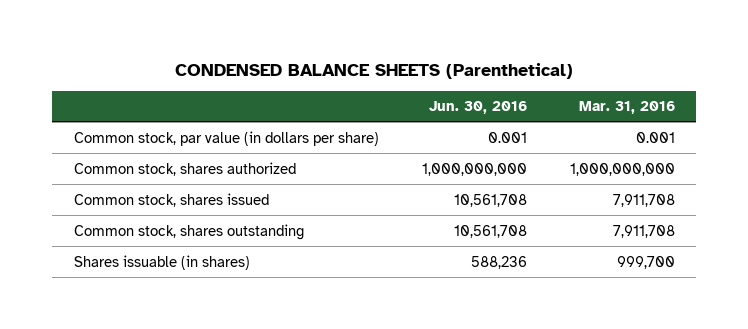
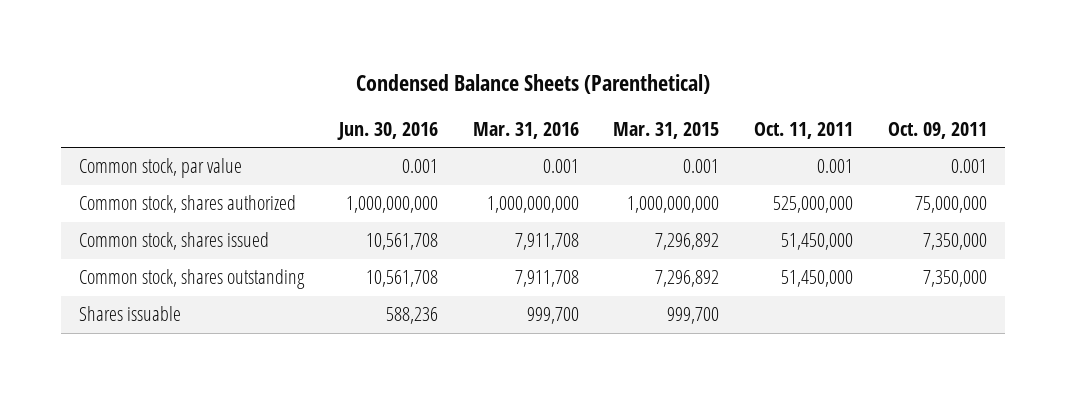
[175,62,574,79] CONDENSED BALANCE SHEETS (Parenthetical) -> [356,74,711,95] Condensed Balance Sheets (Parenthetical)
none -> [613,121,720,139] Mar. 31, 2015
none -> [754,121,854,139] Oct. 11, 2011
none -> [888,121,988,139] Oct. 09, 2011
[73,130,379,146] Common stock, par value (in dollars per share) -> [78,158,242,179] Common stock, par value
[73,254,250,270] Shares issuable (in shares) -> [78,306,181,322] Shares issuable

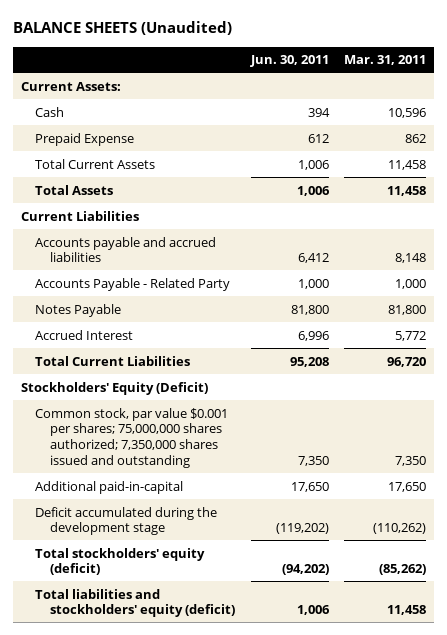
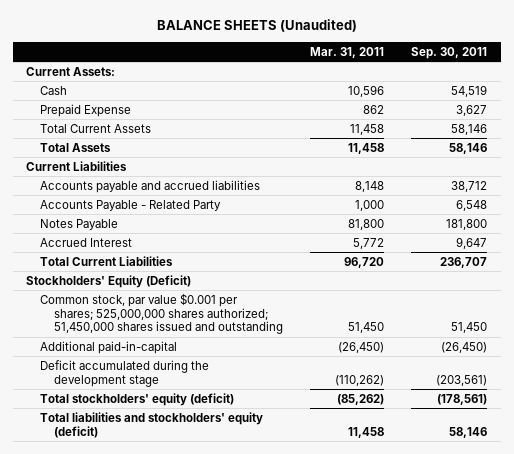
[249,55,329,68] Jun. 30, 2011 -> none
none -> [411,46,488,59] Sep. 30, 2011
[35,407,229,468] Common stock, par value $0.001 per shares; 75,000,000 shares authorized; 7,350,000 shares issued and outstanding -> [40,292,284,335] Common stock, par value $0.001 per shares; 525,000,000 shares authorized; 51,450,000 shares issued and outstanding
[395,455,427,466] 7,350 -> [348,322,385,334] 51,450
[388,481,427,492] 17,650 -> [338,341,385,353] (26,450)

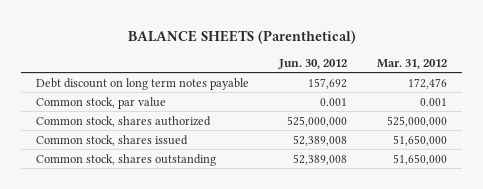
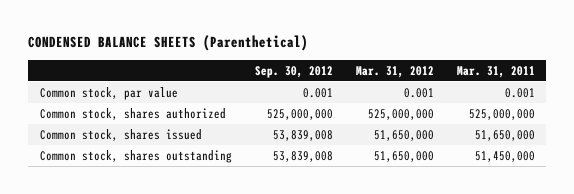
[127,29,356,44] BALANCE SHEETS (Parenthetical) -> [28,35,309,52] CONDENSED BALANCE SHEETS (Parenthetical)
[278,58,348,69] Jun. 30, 2012 -> none
none -> [254,65,333,78] Sep. 30, 2012
none -> [456,65,535,78] Mar. 31, 2011
[36,77,250,90] Debt discount on long term notes payable -> none

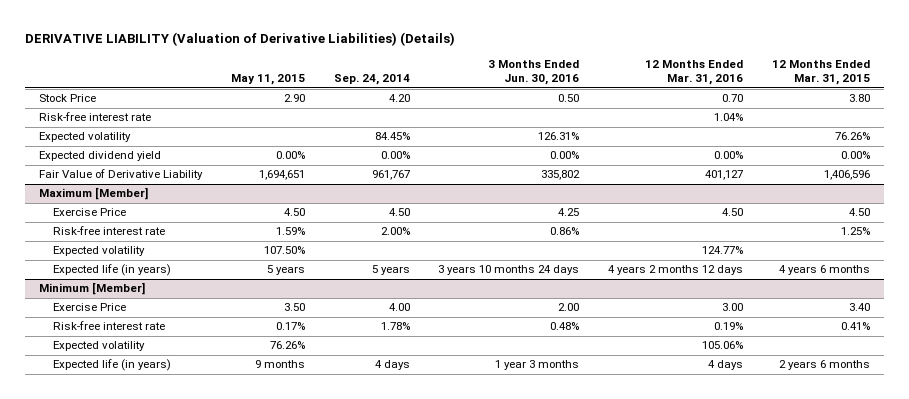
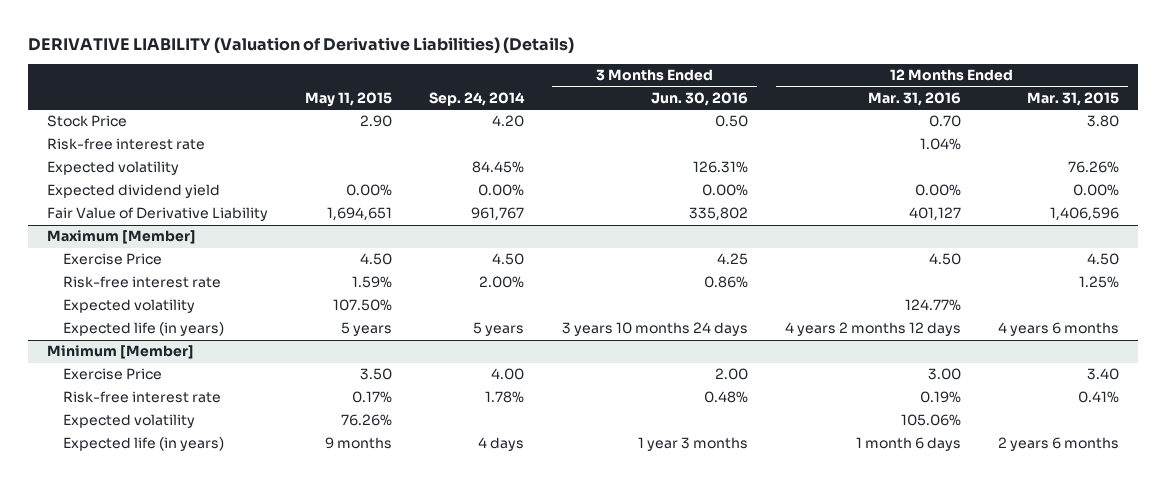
[708,360,744,371] 4 days -> [855,437,961,452] 1 month 6 days

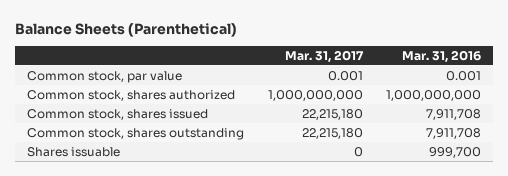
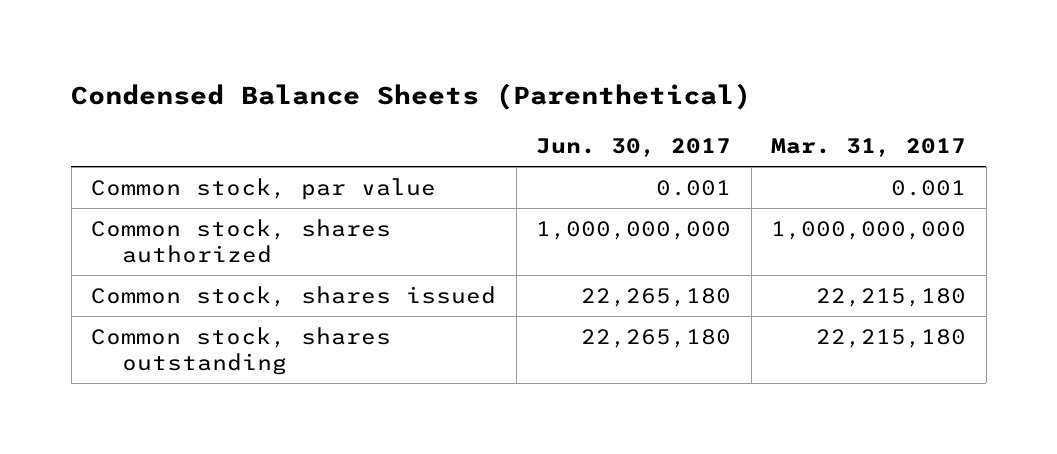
[15,22,238,37] Balance Sheets (Parenthetical) -> [71,82,752,110] Condensed Balance Sheets (Parenthetical)
[402,49,482,63] Mar. 31, 2016 -> none
none -> [536,138,732,158] Jun. 30, 2017
[27,146,121,157] Shares issuable -> none

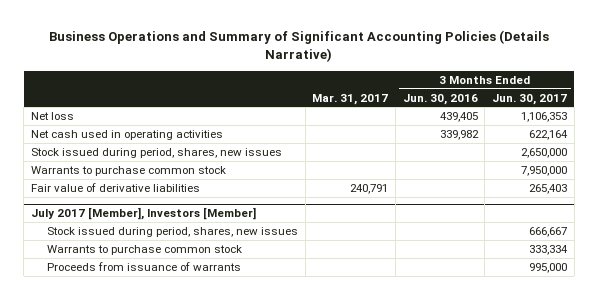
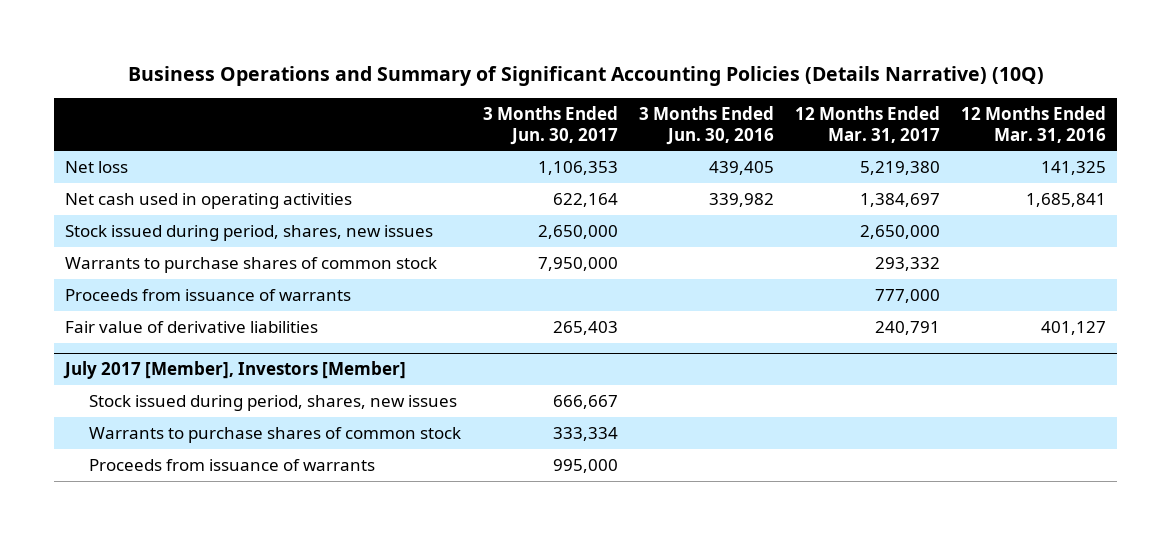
[48,30,549,63] Business Operations and Summary of Significant Accounting Policies (Details Narrative) -> [127,65,1044,86] Business Operations and Summary of Significant Accounting Policies (Details Narrative) (10Q)
[312,93,389,105] Mar. 31, 2017 -> none
none -> [795,105,941,143] 12 Months Ended Mar. 31, 2017
none -> [961,105,1107,143] 12 Months Ended Mar. 31, 2016
[30,165,226,176] Warrants to purchase common stock -> [65,257,438,274] Warrants to purchase shares of common stock
none -> [65,289,352,302] Proceeds from issuance of warrants
[46,244,242,255] Warrants to purchase common stock -> [89,427,462,444] Warrants to purchase shares of common stock

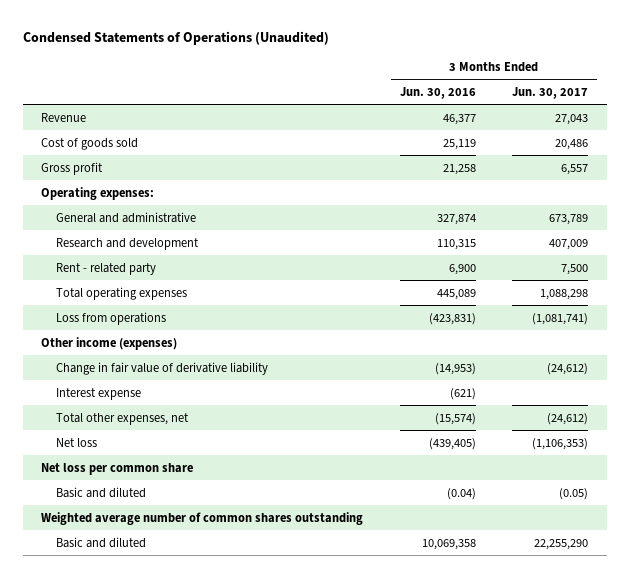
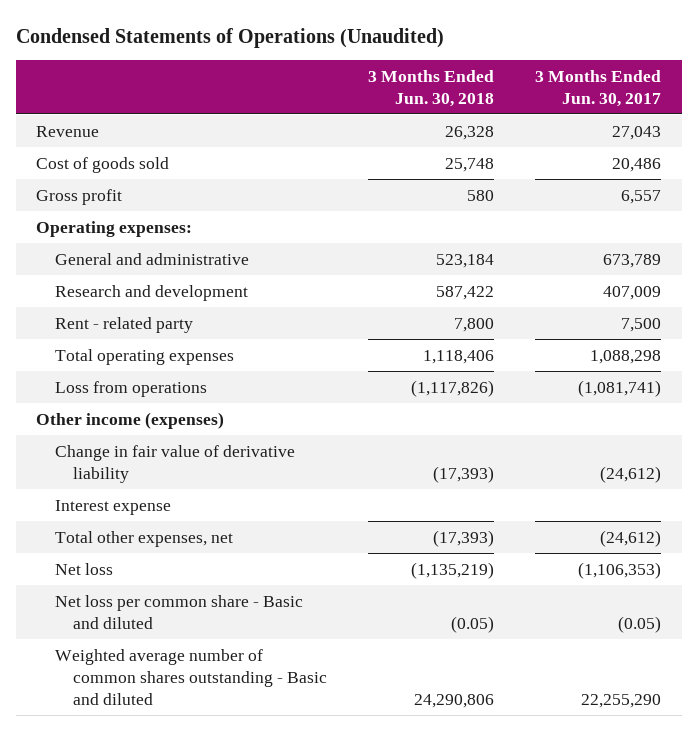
[399,87,476,100] Jun. 30, 2016 -> none
none -> [368,69,495,107] 3 Months Ended Jun. 30, 2018
[41,462,194,475] Net loss per common share -> none
[41,511,364,525] Weighted average number of common shares outstanding -> none
[56,486,147,498] Basic and diluted -> [54,594,303,629] Net loss per common share - Basic and diluted
[56,536,147,548] Basic and diluted -> [54,648,328,705] Weighted average number of common shares outstanding - Basic and diluted

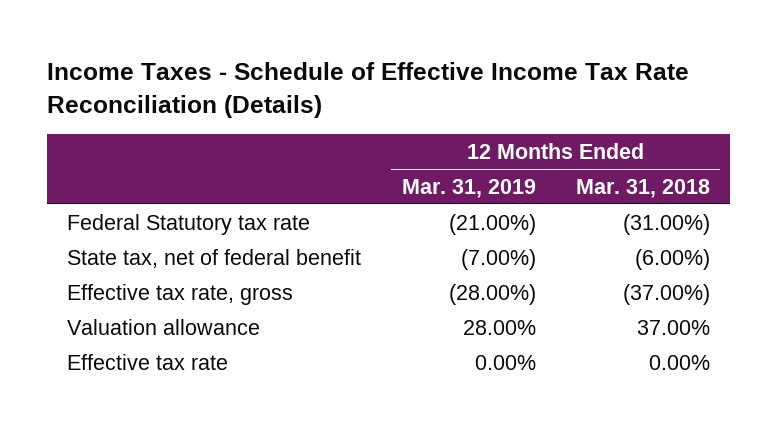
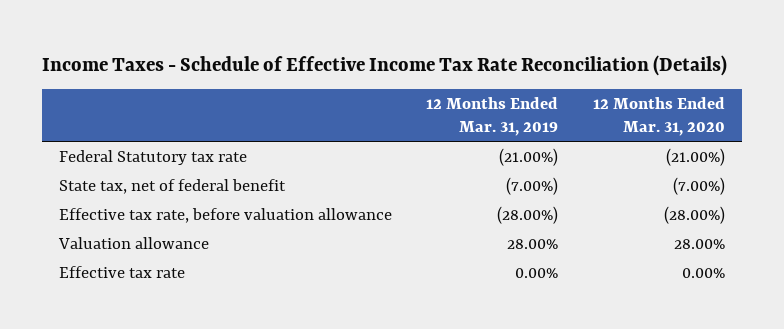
[576,178,711,198] Mar. 31, 2018 -> none
none -> [592,96,725,137] 12 Months Ended Mar. 31, 2020
[67,283,294,305] Effective tax rate, gross -> none
none -> [59,207,393,223] Effective tax rate, before valuation allowance

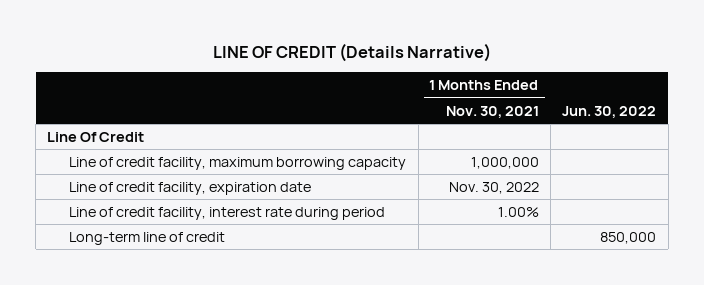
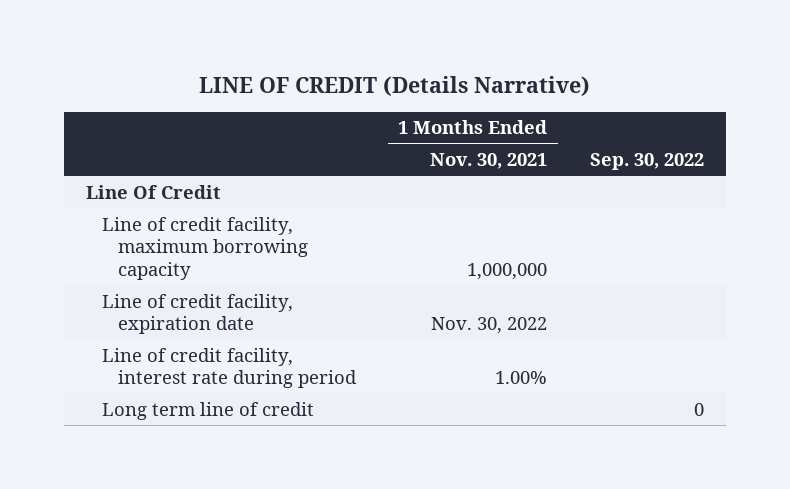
[562,105,657,118] Jun. 30, 2022 -> none
none -> [590,152,705,170] Sep. 30, 2022
[69,231,226,245] Long-term line of credit -> [101,401,314,420] Long term line of credit

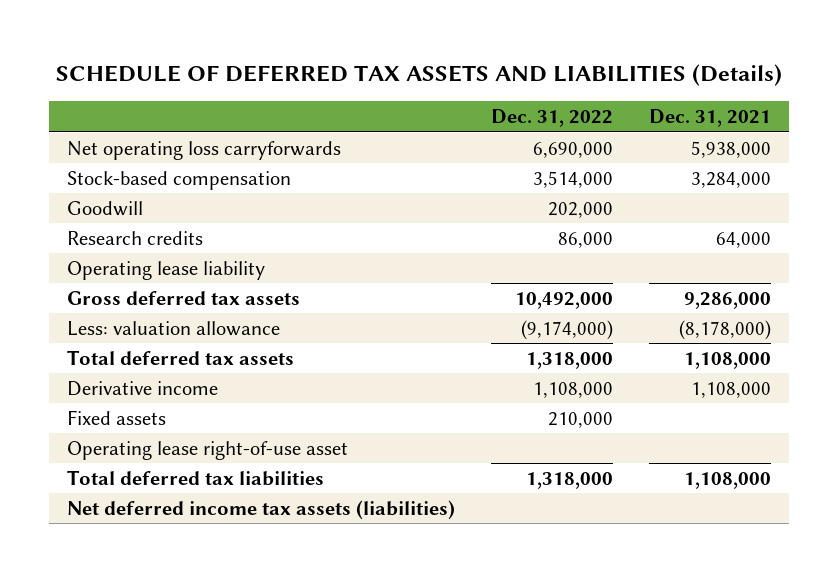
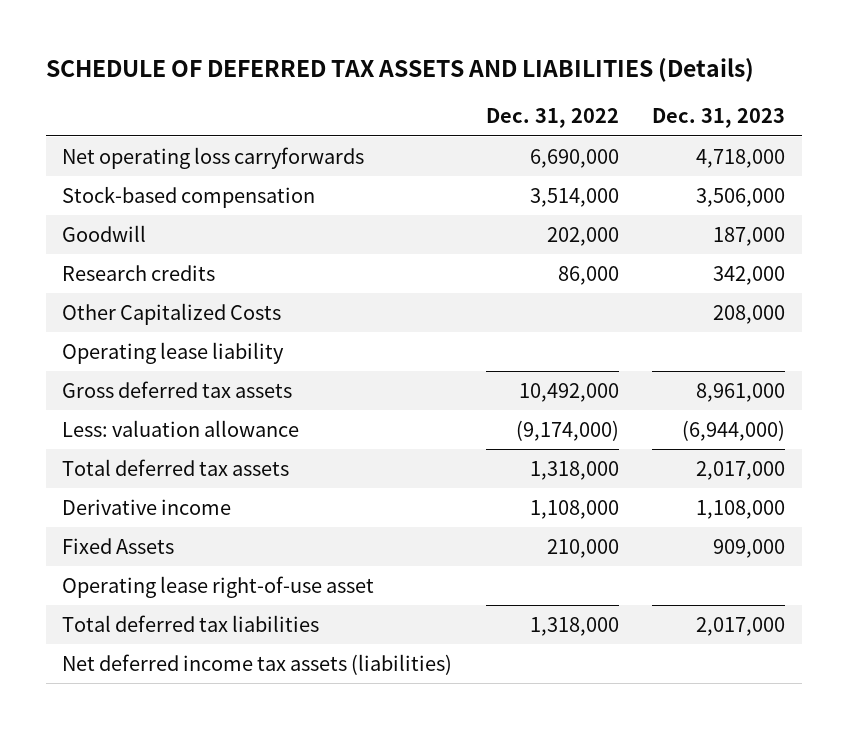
[649,109,772,128] Dec. 31, 2021 -> none
none -> [652,108,786,129] Dec. 31, 2023
none -> [62,302,282,325] Other Capitalized Costs
[66,409,166,425] Fixed assets -> [62,537,175,554] Fixed Assets

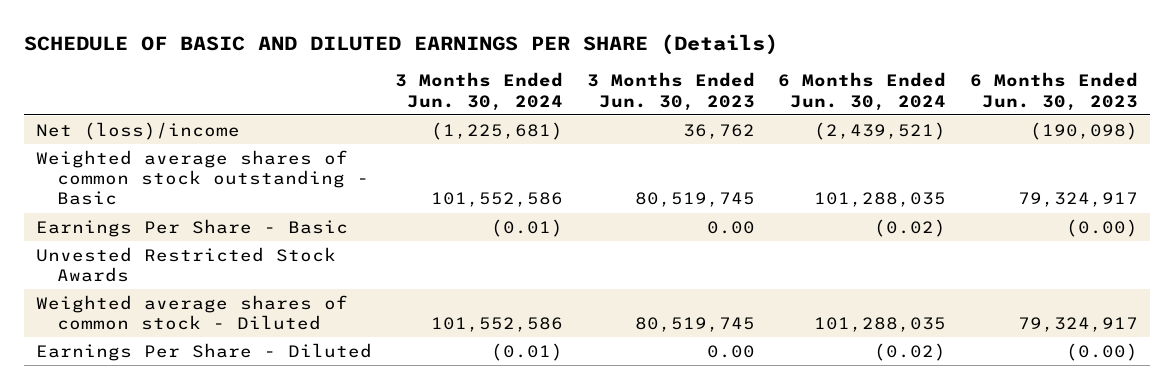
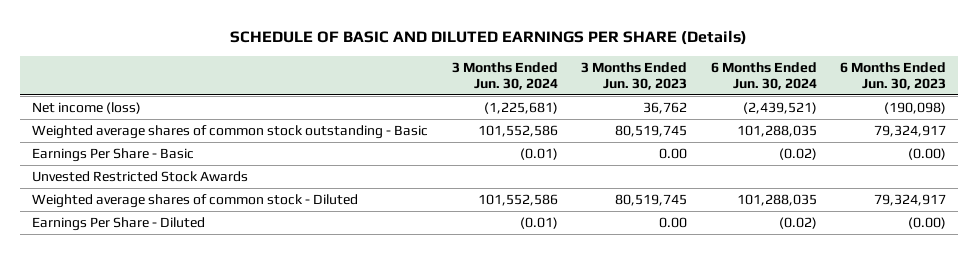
[35,121,240,140] Net (loss)/income -> [32,102,142,115] Net income (loss)

